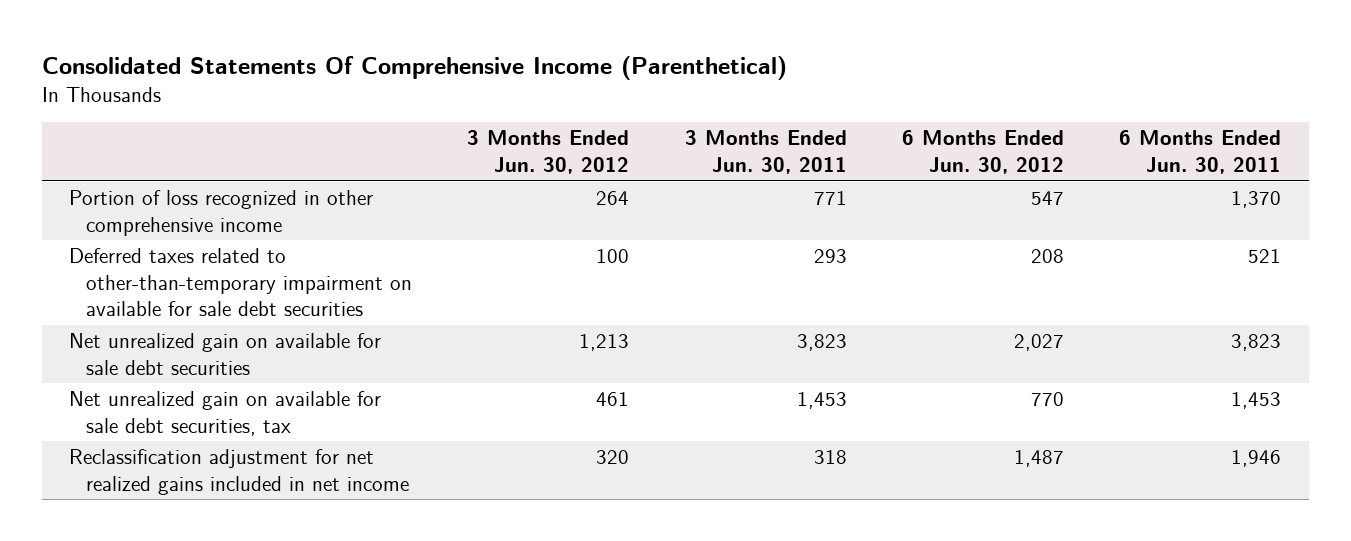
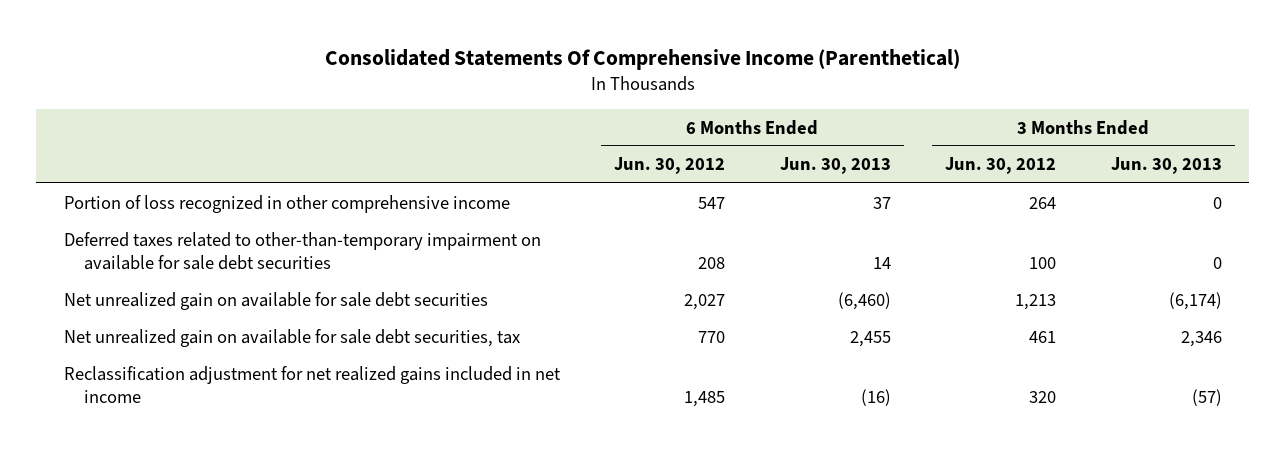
[684,130,847,174] 3 Months Ended Jun. 30, 2011 -> none
[1119,130,1282,174] 6 Months Ended Jun. 30, 2011 -> none
none -> [779,157,891,175] Jun. 30, 2013
none -> [1110,157,1222,175] Jun. 30, 2013
[1013,450,1064,468] 1,487 -> [684,391,726,408] 1,485

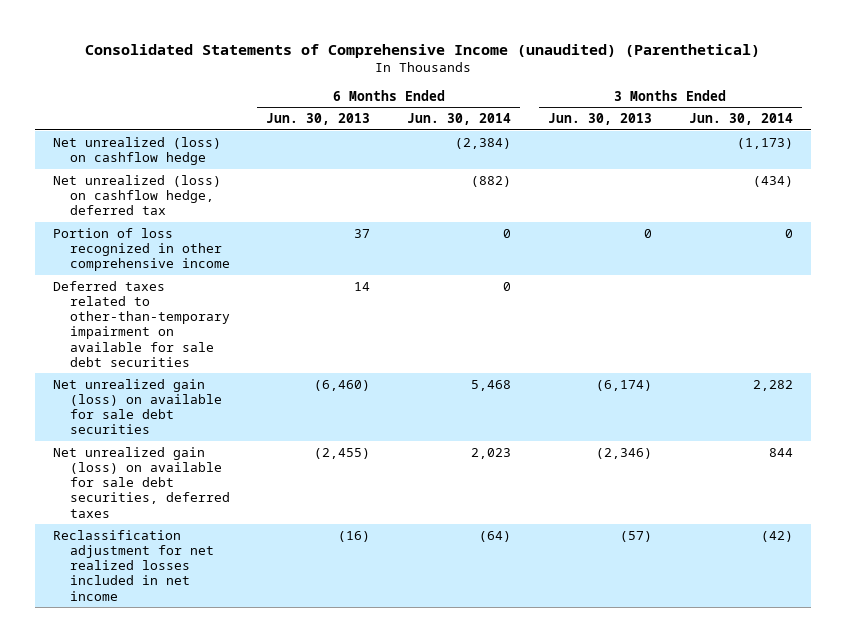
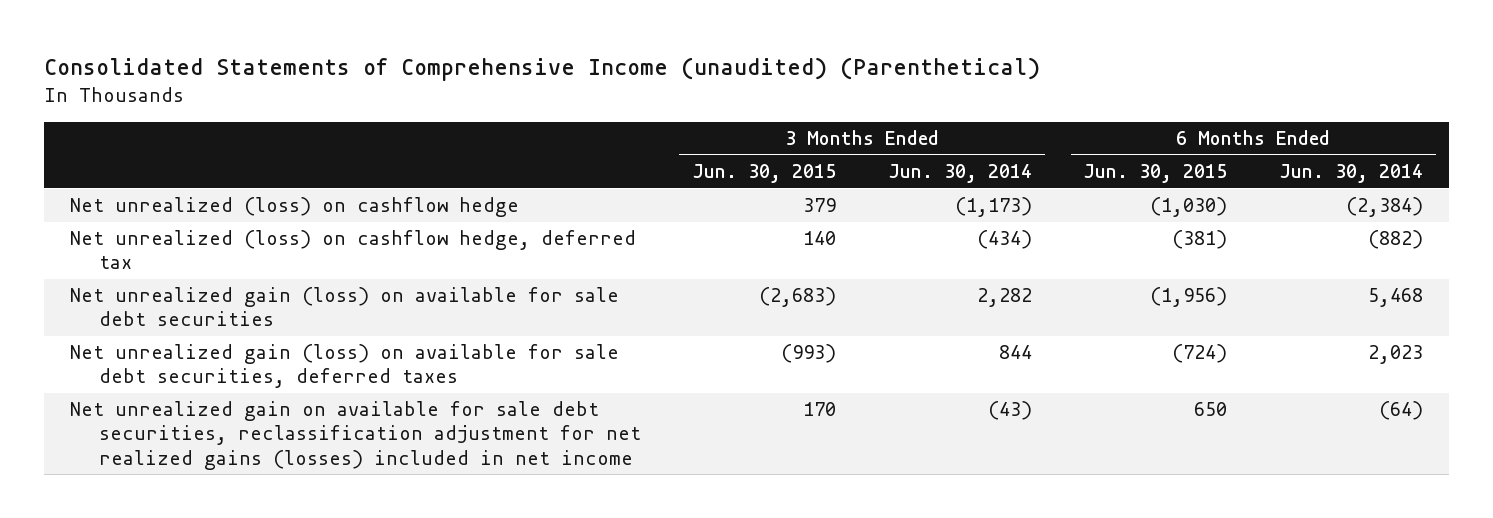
[266,113,371,126] Jun. 30, 2013 -> none
[547,113,652,126] Jun. 30, 2013 -> none
none -> [692,164,837,184] Jun. 30, 2015
none -> [1083,164,1228,184] Jun. 30, 2015
[53,227,230,272] Portion of loss recognized in other comprehensive income -> none
[53,280,230,367] Deferred taxes related to other-than-temporary impairment on available for sale debt securities -> none
[53,529,214,601] Reclassification adjustment for net realized losses included in net income -> [69,401,641,470] Net unrealized gain on available for sale debt securities, reclassification adjustment for net realized gains (losses) included in net income
[760,530,793,542] (42) -> [987,401,1032,421] (43)

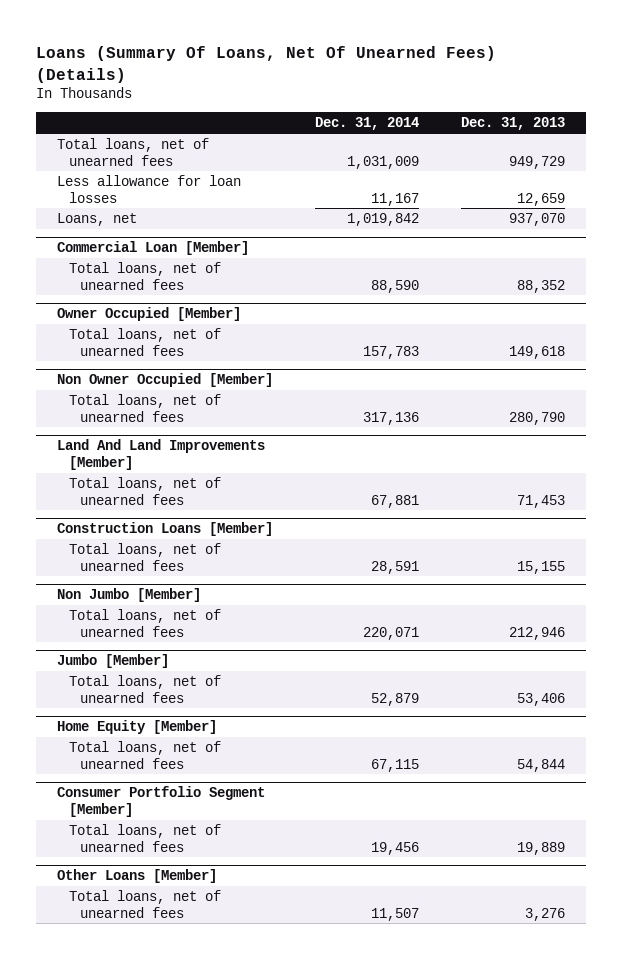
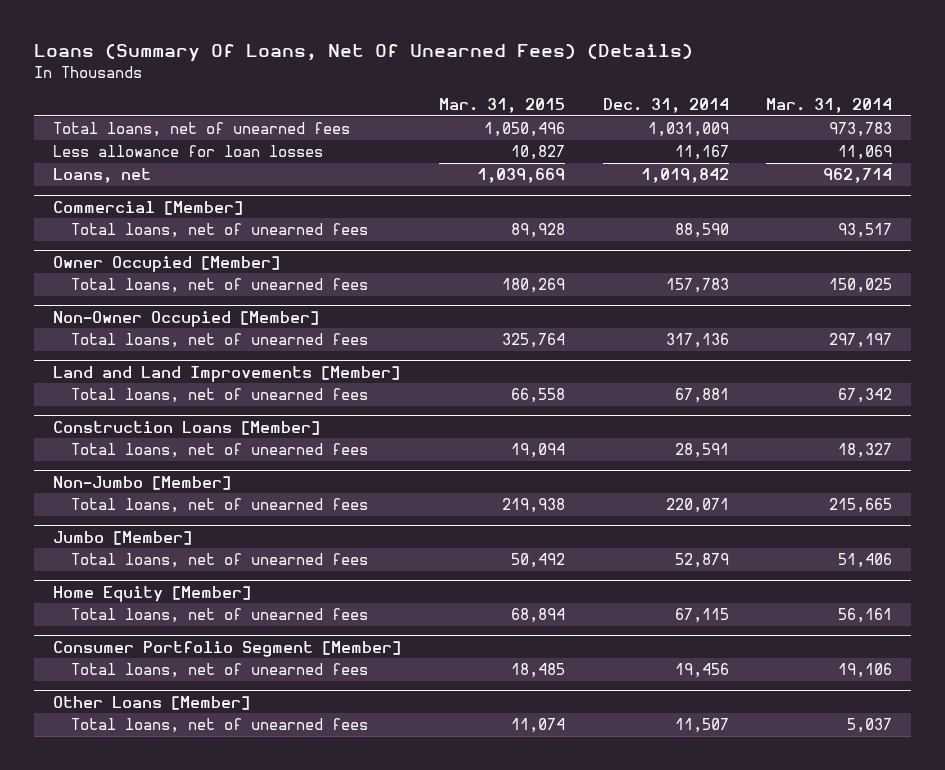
[460,117,565,131] Dec. 31, 2013 -> none
none -> [438,98,565,114] Mar. 31, 2015
none -> [766,98,893,114] Mar. 31, 2014
[56,241,249,256] Commercial Loan [Member] -> [52,200,243,215] Commercial [Member]
[56,373,273,388] Non Owner Occupied [Member] -> [52,310,319,327] Non-Owner Occupied [Member]
[56,439,265,471] Land And Land Improvements [Member] -> [52,365,400,382] Land and Land Improvements [Member]
[56,588,201,603] Non Jumbo [Member] -> [52,475,231,490] Non-Jumbo [Member]

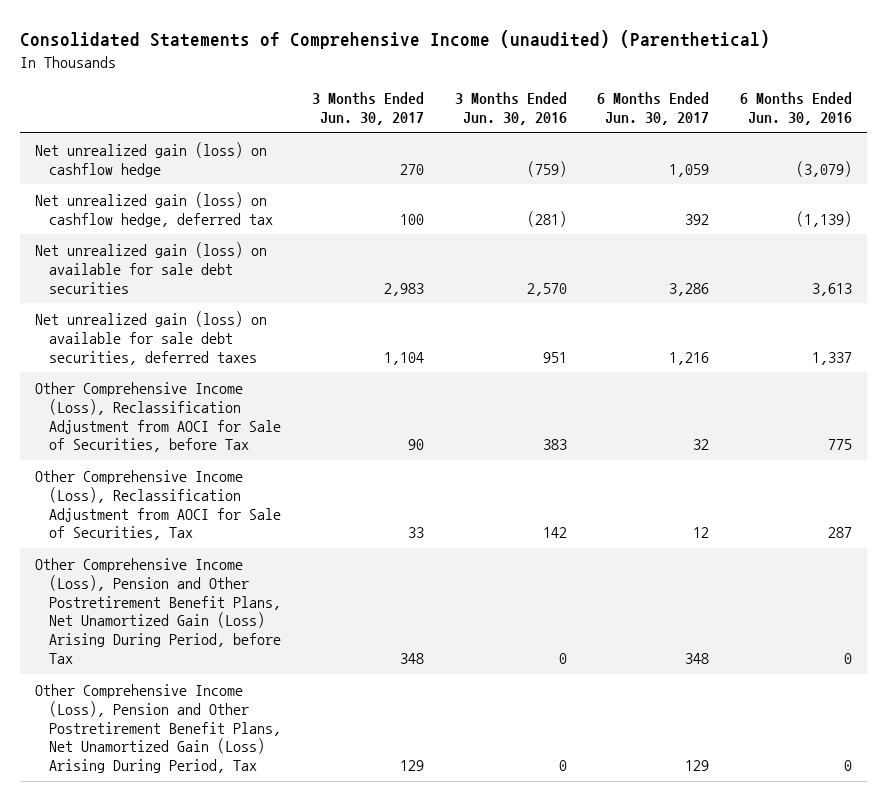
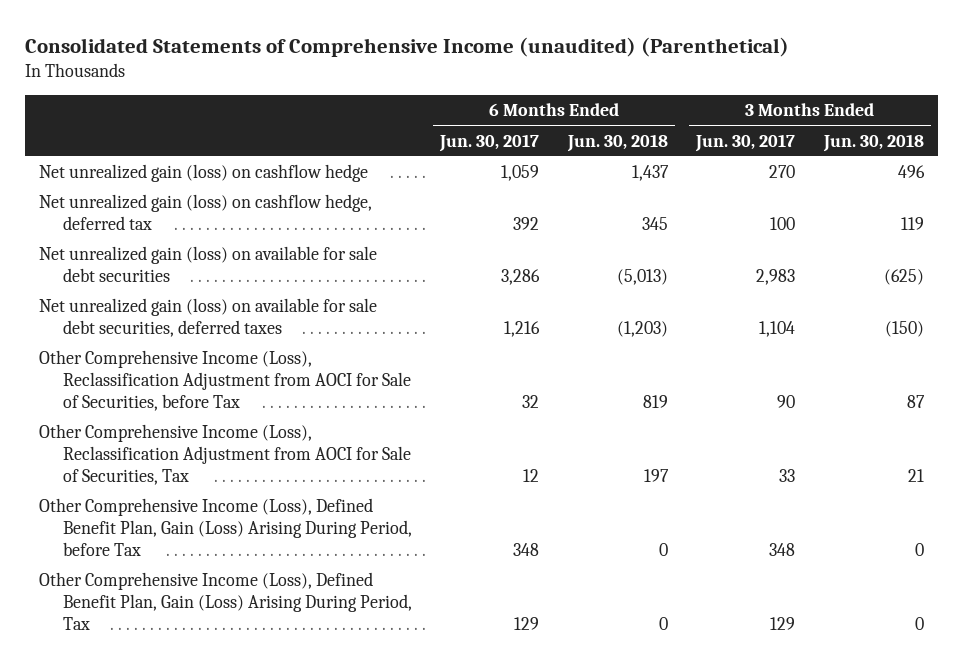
[454,92,567,126] 3 Months Ended Jun. 30, 2016 -> none
[739,92,852,126] 6 Months Ended Jun. 30, 2016 -> none
none -> [566,133,668,152] Jun. 30, 2018
none -> [822,133,924,152] Jun. 30, 2018
[35,557,282,665] Other Comprehensive Income (Loss), Pension and Other Postretirement Benefit Plans, Net Unamortized Gain (Loss) Arising During Period, before Tax -> [39,498,412,556] Other Comprehensive Income (Loss), Defined Benefit Plan, Gain (Loss) Arising During Period, before Tax
[35,683,282,774] Other Comprehensive Income (Loss), Pension and Other Postretirement Benefit Plans, Net Unamortized Gain (Loss) Arising During Period, Tax -> [39,572,412,630] Other Comprehensive Income (Loss), Defined Benefit Plan, Gain (Loss) Arising During Period, Tax

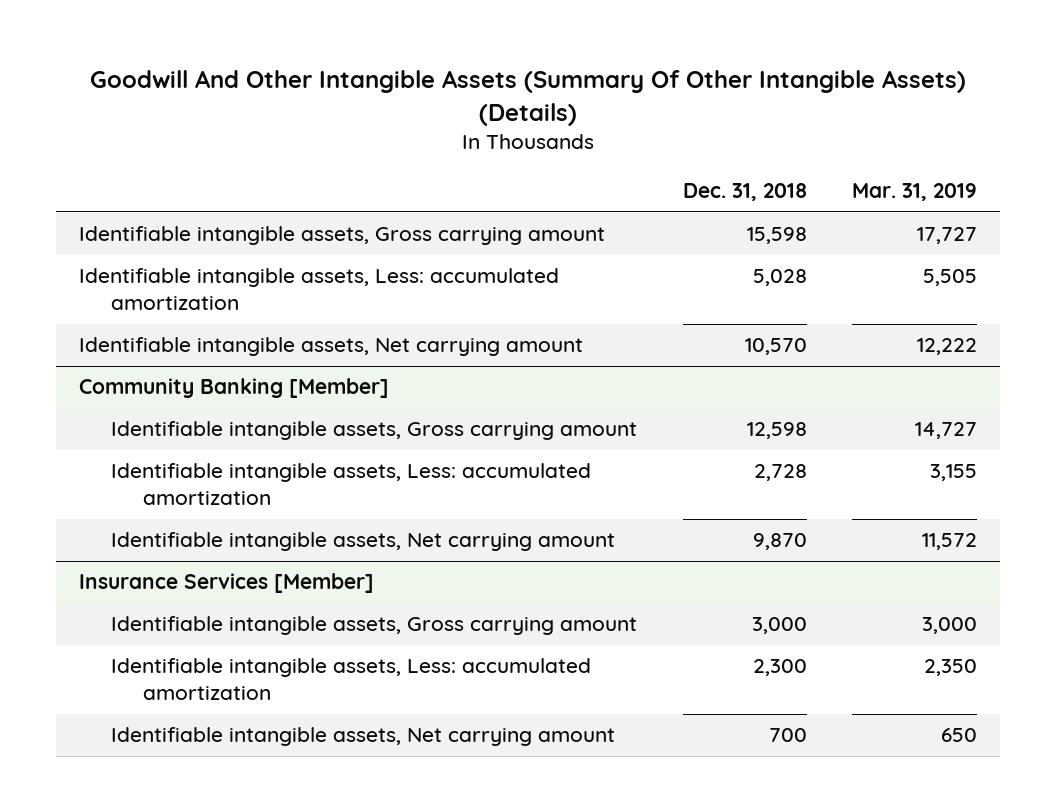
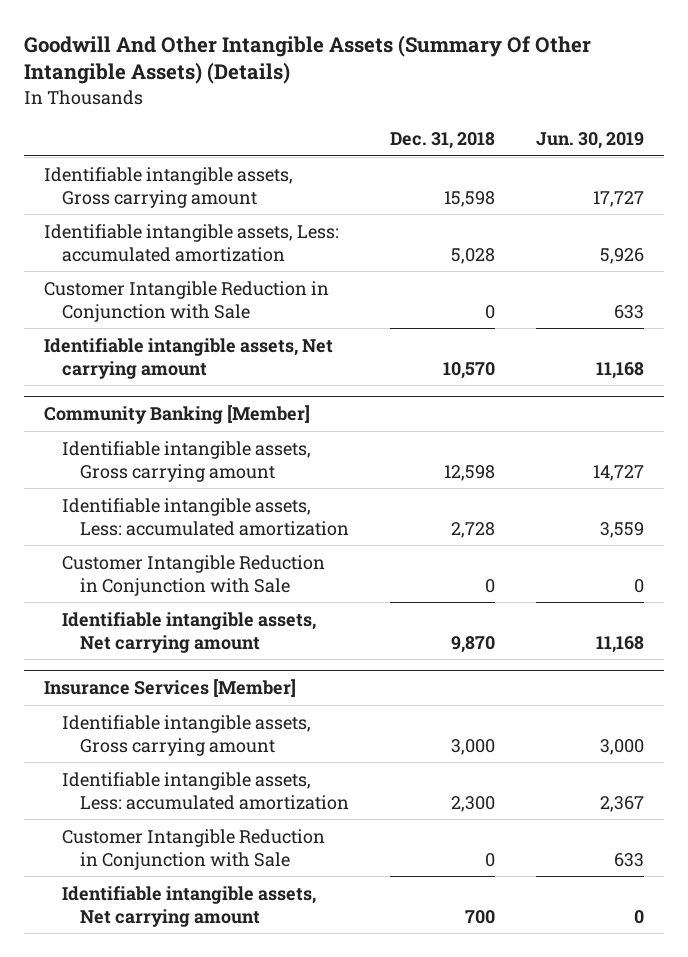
[852,183,978,202] Mar. 31, 2019 -> none
none -> [535,131,644,149] Jun. 30, 2019
none -> [44,280,330,322] Customer Intangible Reduction in Conjunction with Sale
none -> [62,554,326,596] Customer Intangible Reduction in Conjunction with Sale
none -> [62,828,326,870] Customer Intangible Reduction in Conjunction with Sale

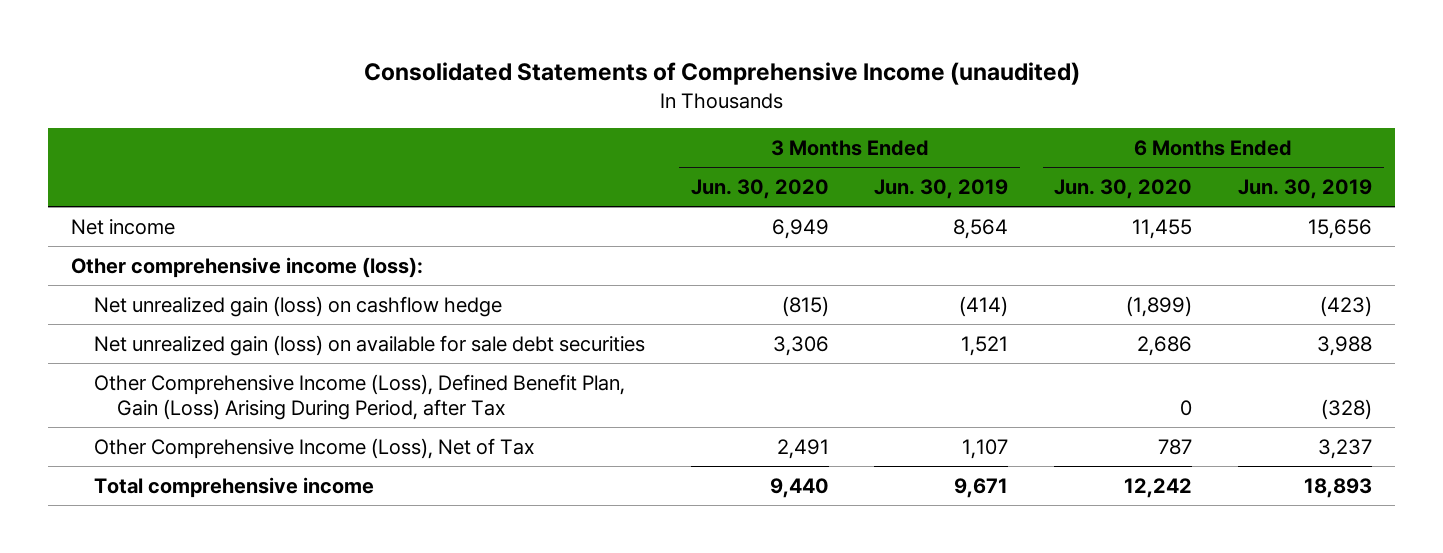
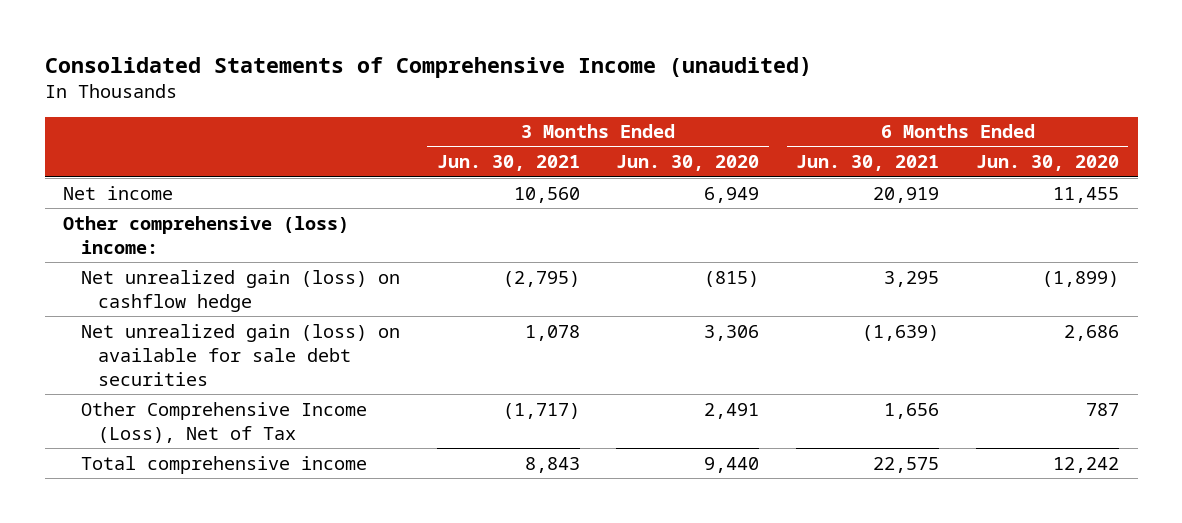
[874,179,1009,200] Jun. 30, 2019 -> none
[1238,179,1373,200] Jun. 30, 2019 -> none
none -> [436,155,580,172] Jun. 30, 2021
none -> [796,155,940,172] Jun. 30, 2021
[70,256,423,278] Other comprehensive income (loss): -> [63,215,350,254] Other comprehensive (loss) income:
[93,373,625,420] Other Comprehensive Income (Loss), Defined Benefit Plan, Gain (Loss) Arising During Period, after Tax -> none

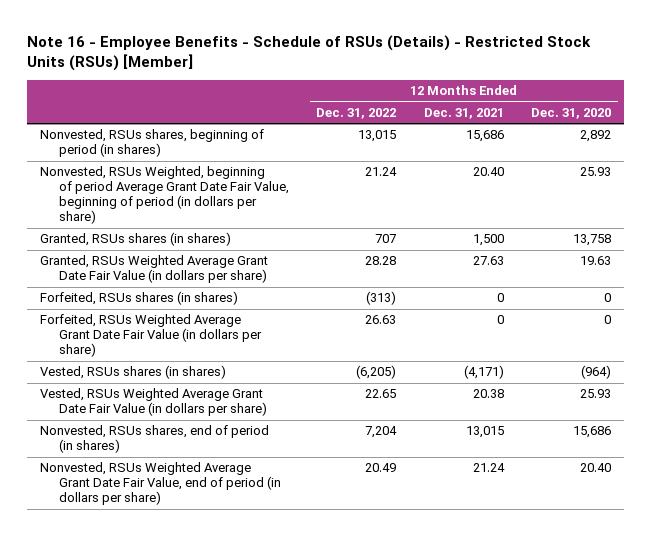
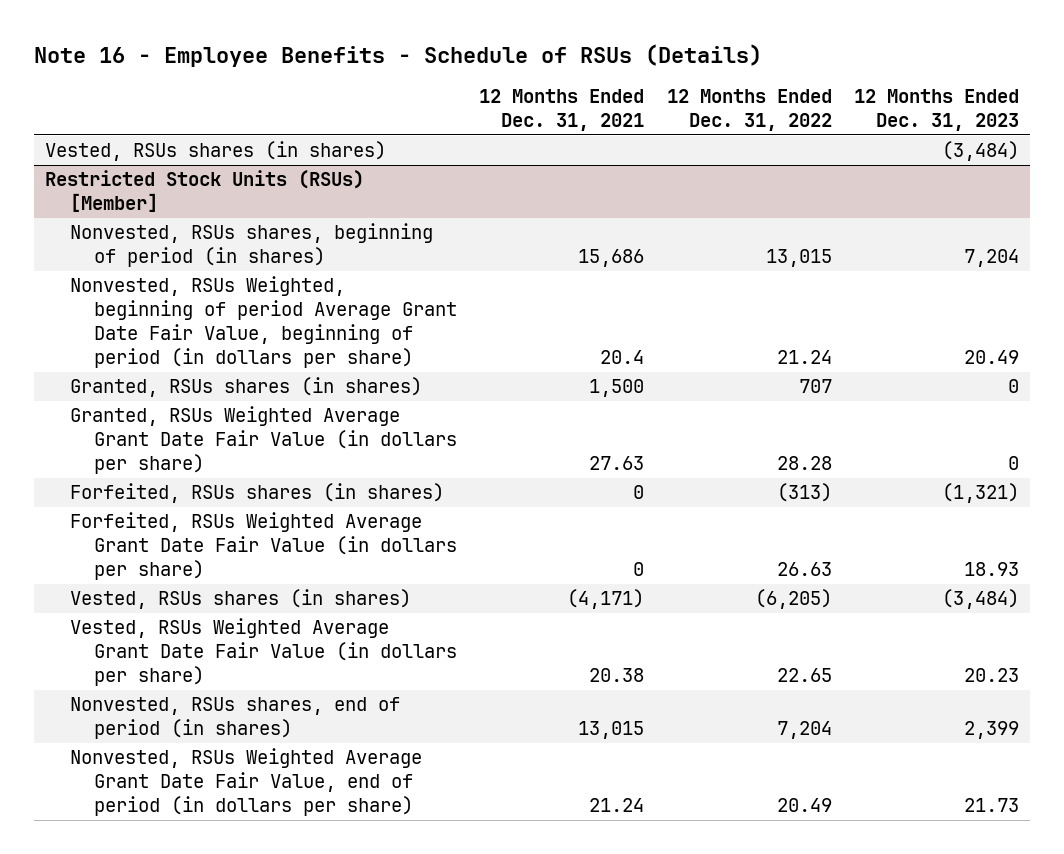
[26,34,591,71] Note 16 - Employee Benefits - Schedule of RSUs (Details) - Restricted Stock Units (RSUs) [Member] -> [33,43,762,67] Note 16 - Employee Benefits - Schedule of RSUs (Details)
[530,107,611,119] Dec. 31, 2020 -> none
none -> [853,89,1019,131] 12 Months Ended Dec. 31, 2023
none -> [45,141,387,162] Vested, RSUs shares (in shares)
none -> [45,170,365,213] Restricted Stock Units (RSUs) [Member]
[472,167,504,177] 20.40 -> [600,350,645,365] 20.4

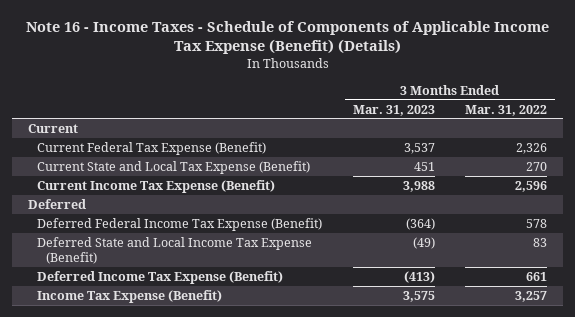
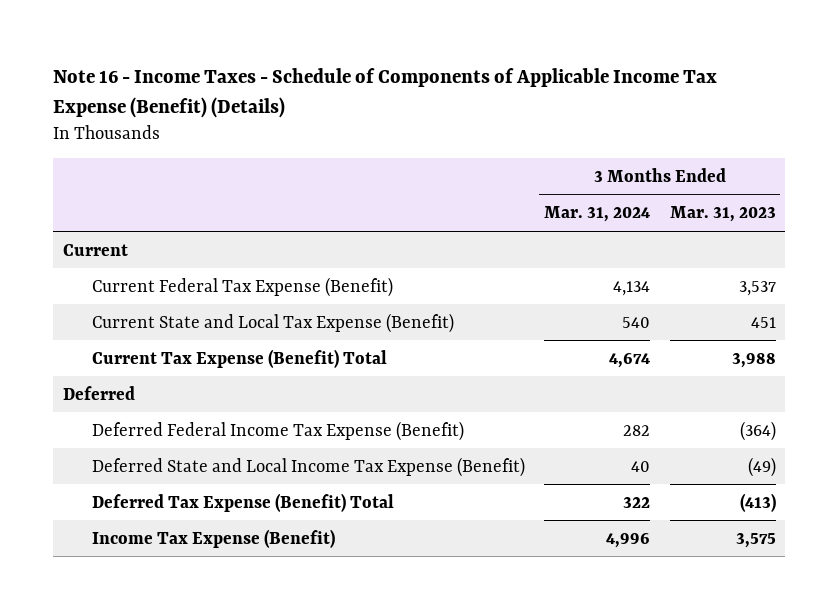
[465,104,548,116] Mar. 31, 2022 -> none
none -> [544,206,651,223] Mar. 31, 2024
[36,179,275,193] Current Income Tax Expense (Benefit) -> [91,348,387,368] Current Tax Expense (Benefit) Total
[36,270,283,284] Deferred Income Tax Expense (Benefit) -> [91,492,394,512] Deferred Tax Expense (Benefit) Total

